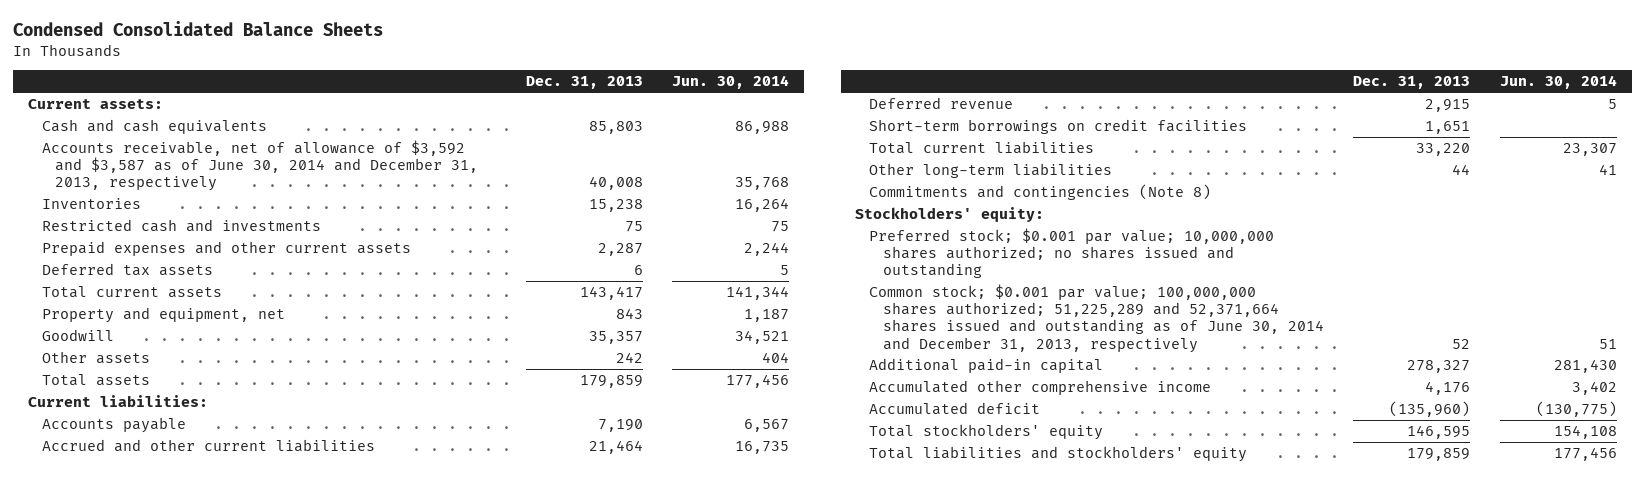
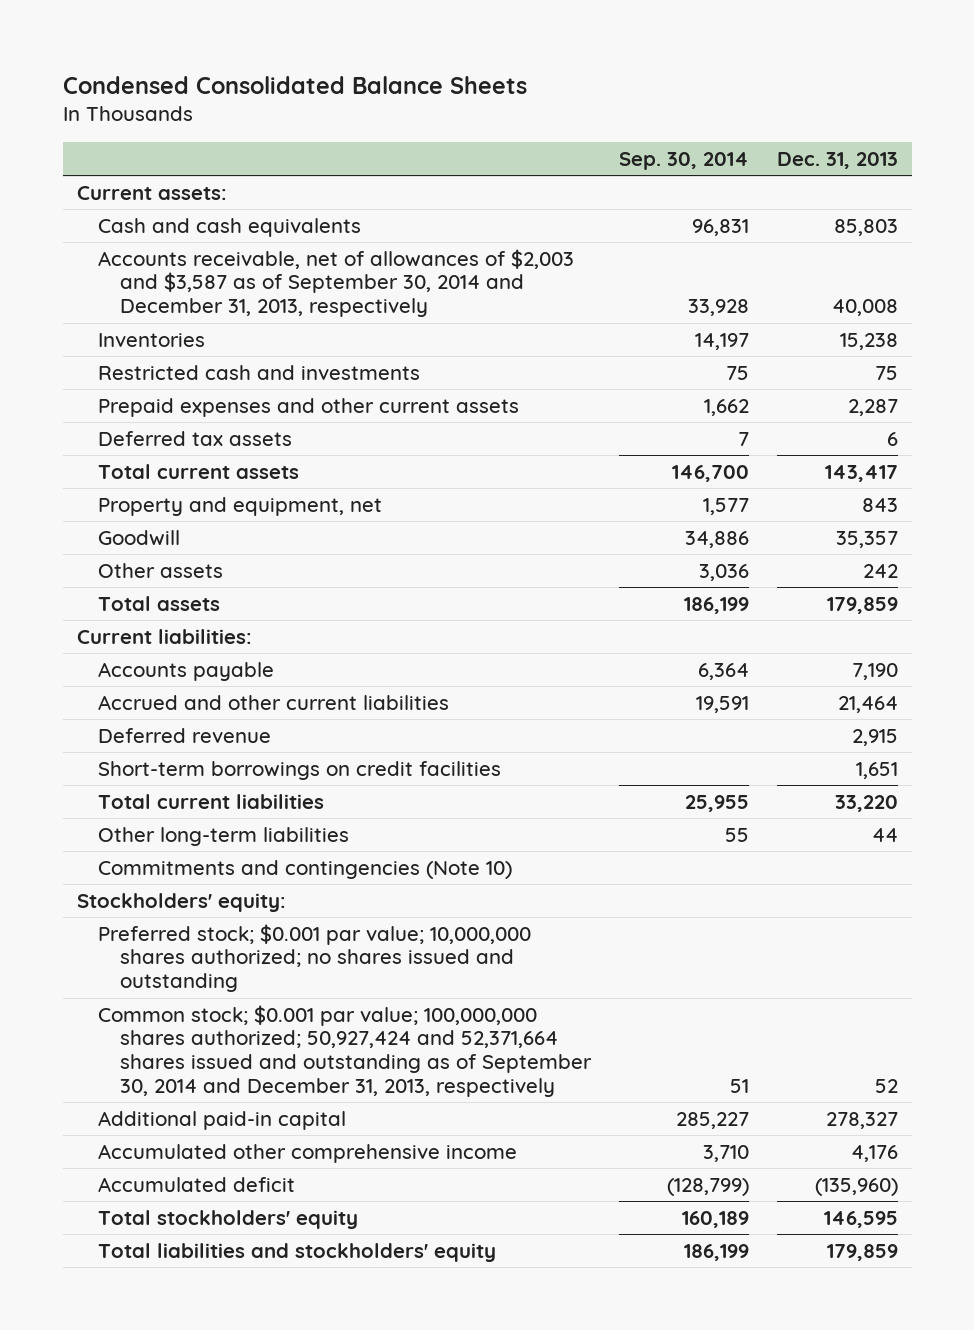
[672,75,790,90] Jun. 30, 2014 -> none
none -> [618,151,749,170] Sep. 30, 2014
[41,140,479,192] Accounts receivable, net of allowance of $3,592 and $3,587 as of June 30, 2014 and December 31, 2013, respectively -> [98,248,575,317] Accounts receivable, net of allowances of $2,003 and $3,587 as of September 30, 2014 and December 31, 2013, respectively
[869,184,1212,201] Commitments and contingencies (Note 8) -> [98,859,513,879] Commitments and contingencies (Note 10)
[869,284,1325,353] Common stock; $0.001 par value; 100,000,000 shares authorized; 51,225,289 and 52,371,664 shares issued and outstanding as of June 30, 2014 and December 31, 2013, respectively -> [98,1004,592,1097] Common stock; $0.001 par value; 100,000,000 shares authorized; 50,927,424 and 52,371,664 shares issued and outstanding as of September 30, 2014 and December 31, 2013, respectively

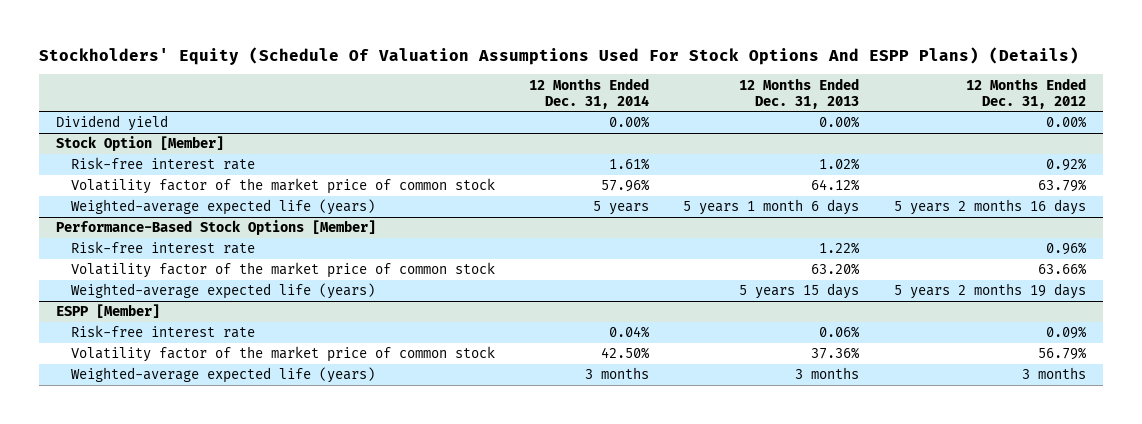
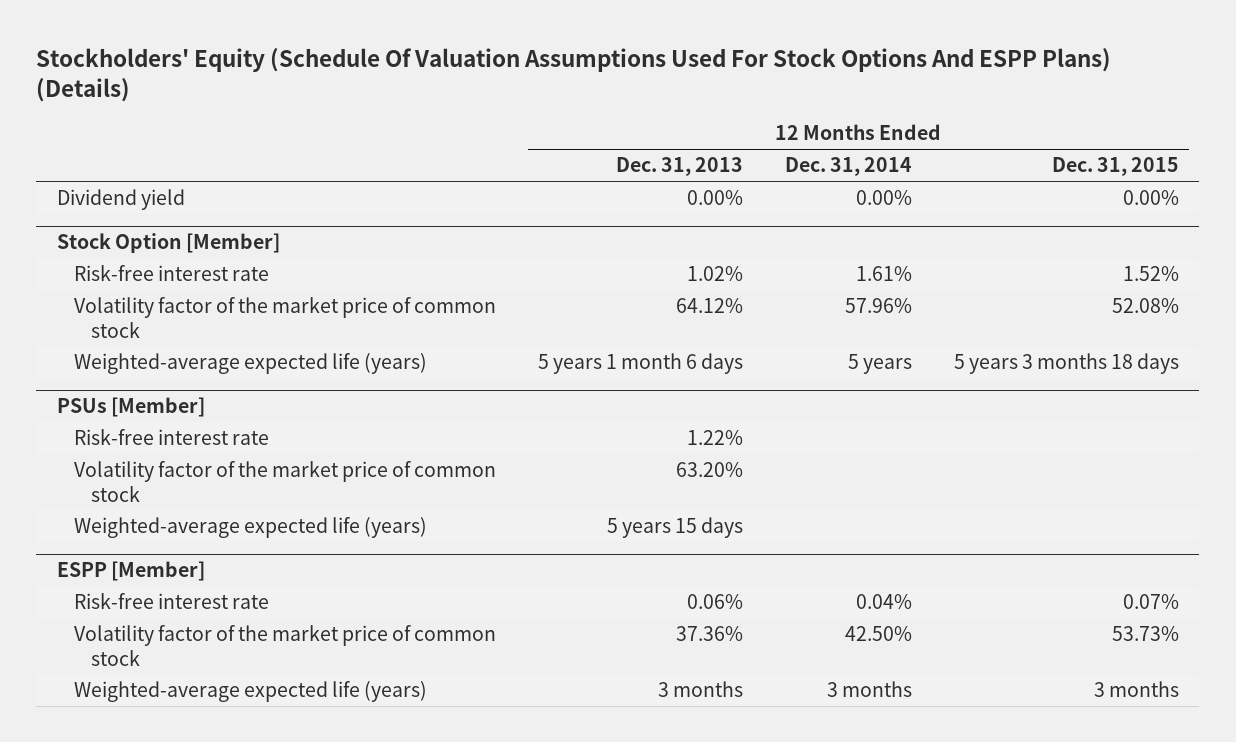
[965,77,1086,109] 12 Months Ended Dec. 31, 2012 -> none
none -> [1051,157,1179,177] Dec. 31, 2015
[56,220,377,236] Performance-Based Stock Options [Member] -> [57,397,206,418] PSUs [Member]

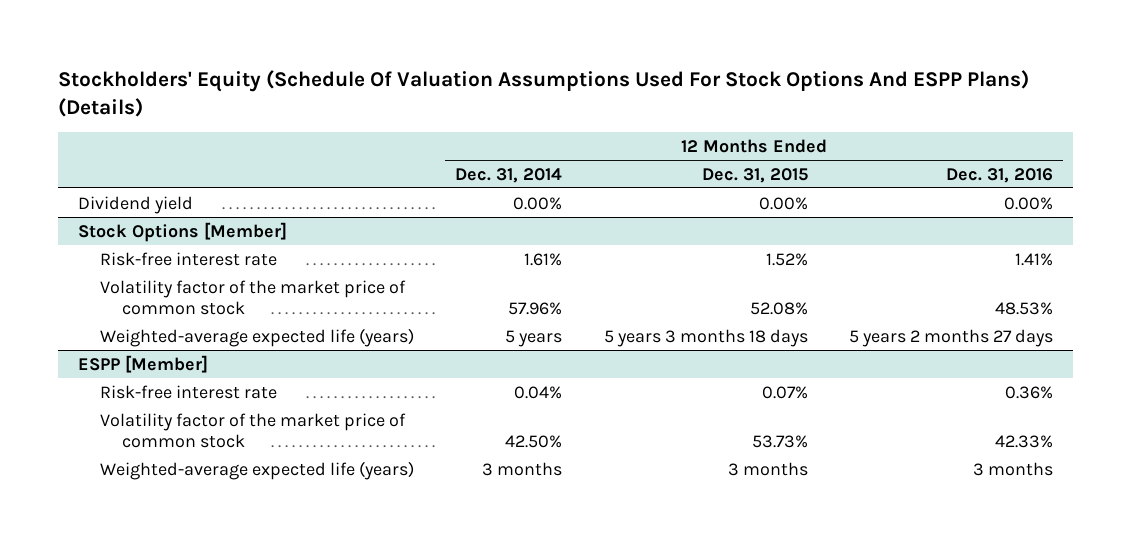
[615,157,743,177] Dec. 31, 2013 -> none
none -> [945,167,1053,183] Dec. 31, 2016
[57,233,281,254] Stock Option [Member] -> [78,221,288,242] Stock Options [Member]
[57,397,206,418] PSUs [Member] -> none
[74,429,270,446] Risk-free interest rate -> none
[74,461,497,502] Volatility factor of the market price of common stock -> none
[74,517,428,539] Weighted-average expected life (years) -> none

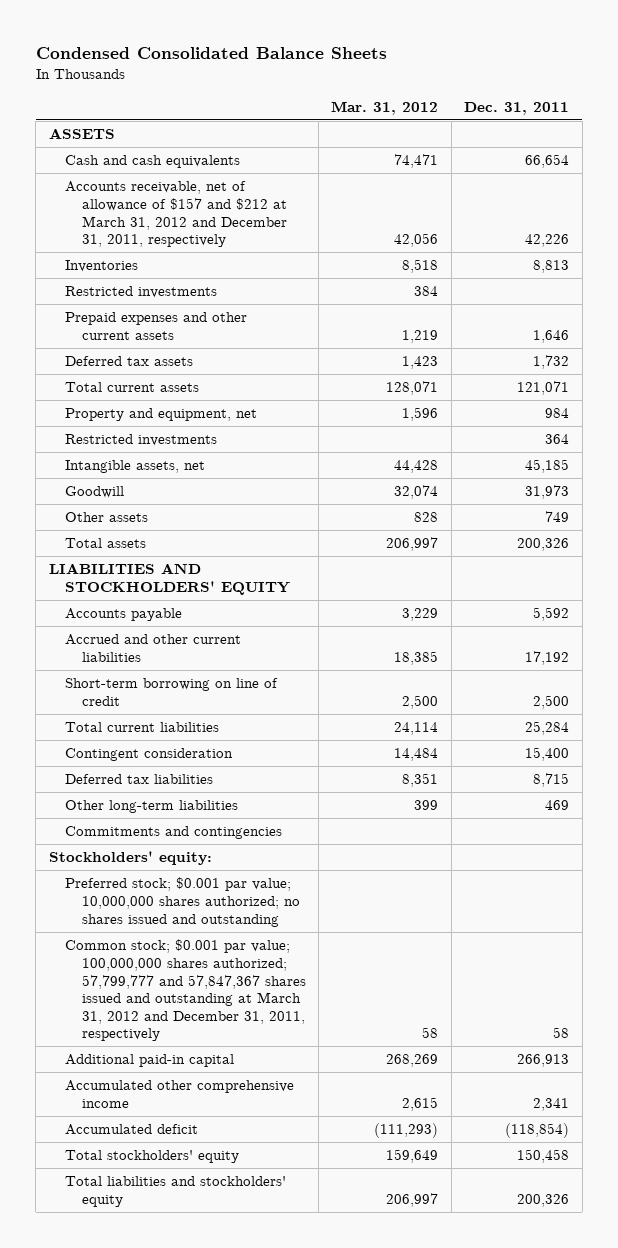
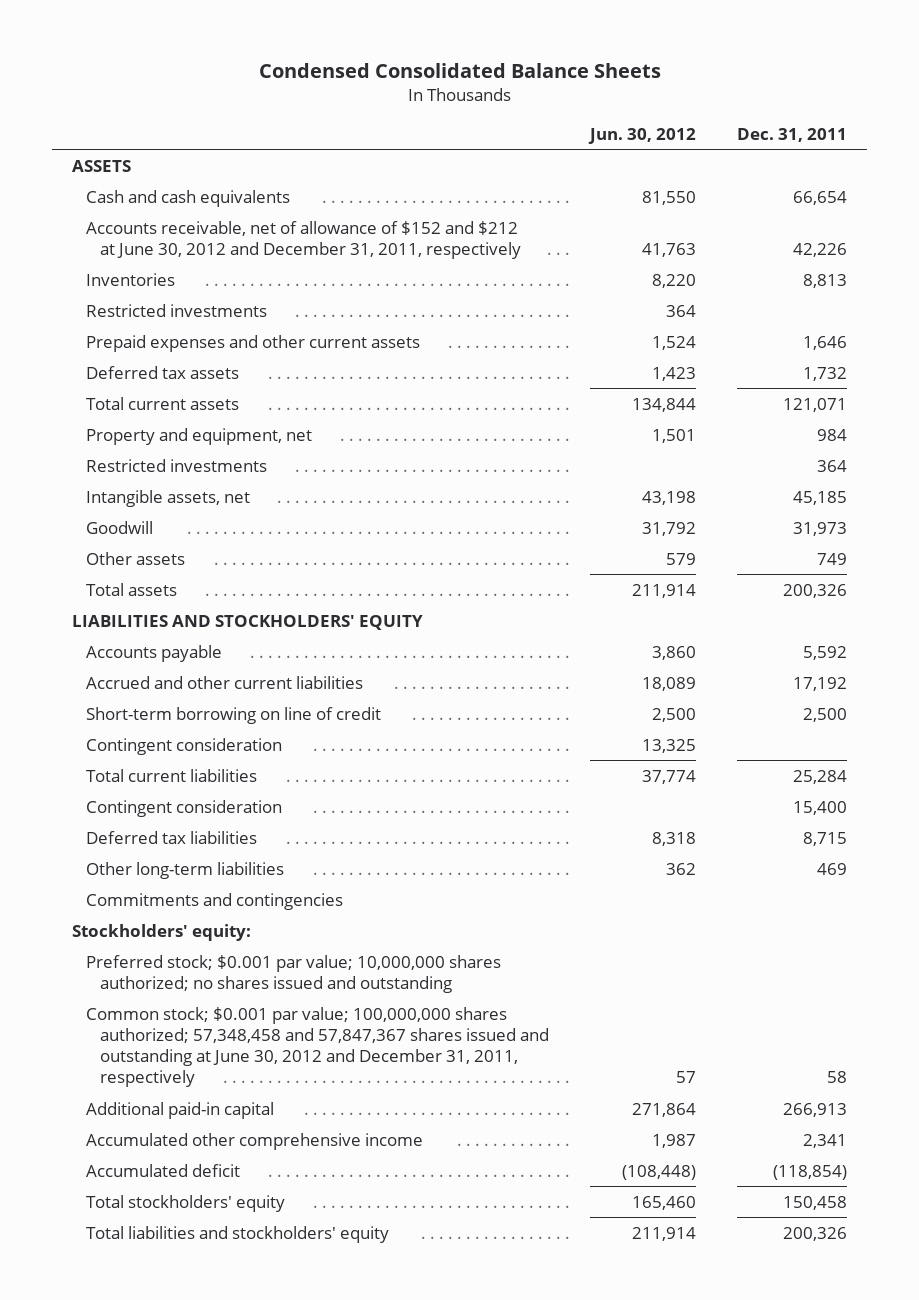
[331,100,439,115] Mar. 31, 2012 -> none
none -> [587,127,696,144] Jun. 30, 2012
[65,181,287,248] Accounts receivable, net of allowance of $157 and $212 at March 31, 2012 and December 31, 2011, respectively -> [86,220,522,259] Accounts receivable, net of allowance of $152 and $212 at June 30, 2012 and December 31, 2011, respectively
none -> [86,737,283,755] Contingent consideration
[65,939,306,1042] Common stock; $0.001 par value; 100,000,000 shares authorized; 57,799,777 and 57,847,367 shares issued and outstanding at March 31, 2012 and December 31, 2011, respectively -> [86,1006,550,1088] Common stock; $0.001 par value; 100,000,000 shares authorized; 57,348,458 and 57,847,367 shares issued and outstanding at June 30, 2012 and December 31, 2011, respectively

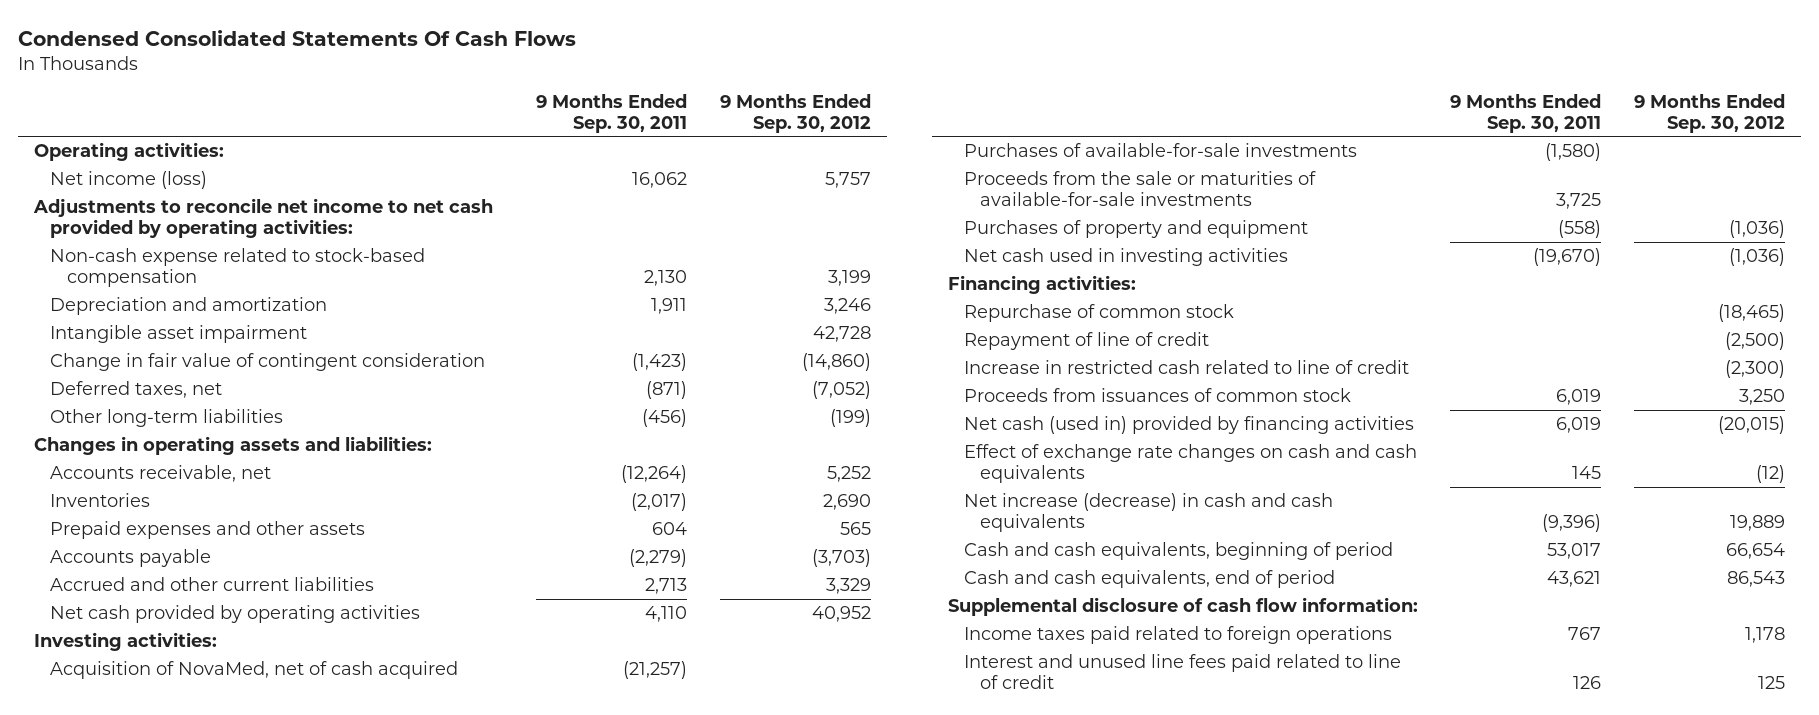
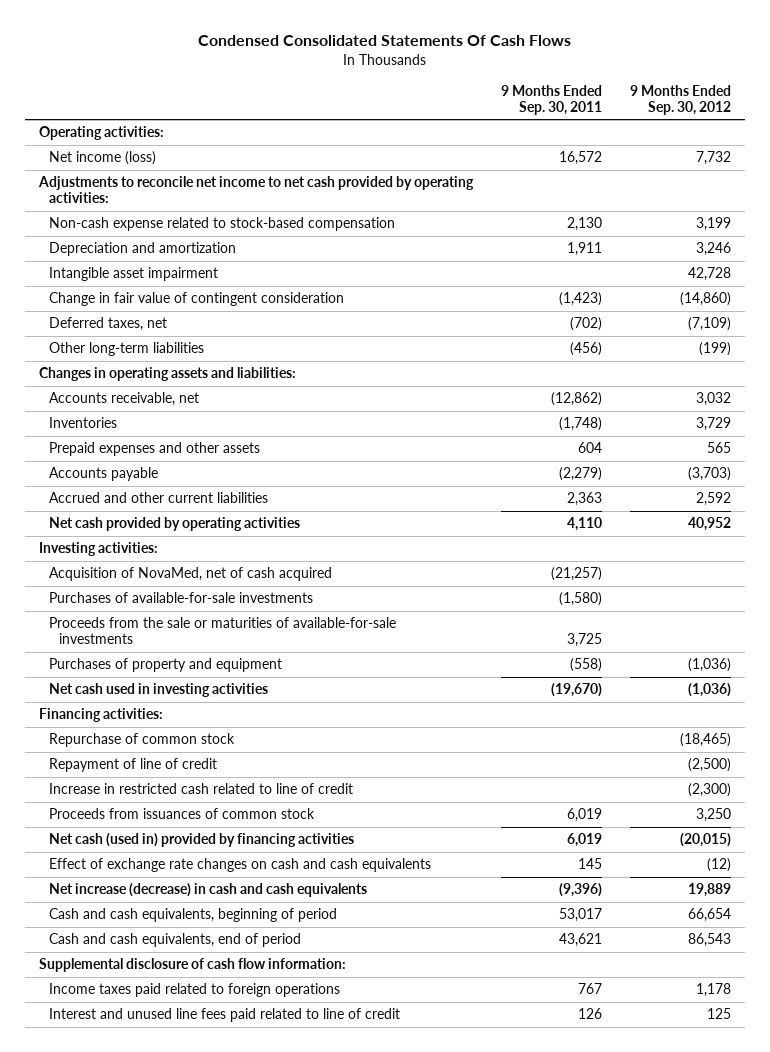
[632,172,688,189] 16,062 -> [559,151,603,166] 16,572
[824,172,871,189] 5,757 -> [695,151,731,166] 7,732
[646,381,688,400] (871) -> [570,317,603,332] (702)
[811,381,871,400] (7,052) -> [687,317,731,332] (7,109)
[621,465,688,484] (12,264) -> [551,392,603,407] (12,862)
[826,466,871,483] 5,252 -> [695,392,731,407] 3,032
[631,493,688,512] (2,017) -> [559,417,603,432] (1,748)
[822,494,871,511] 2,690 -> [695,417,731,432] 3,729
[645,578,688,595] 2,713 -> [567,492,603,507] 2,363
[825,578,871,595] 3,329 -> [695,492,731,507] 2,592

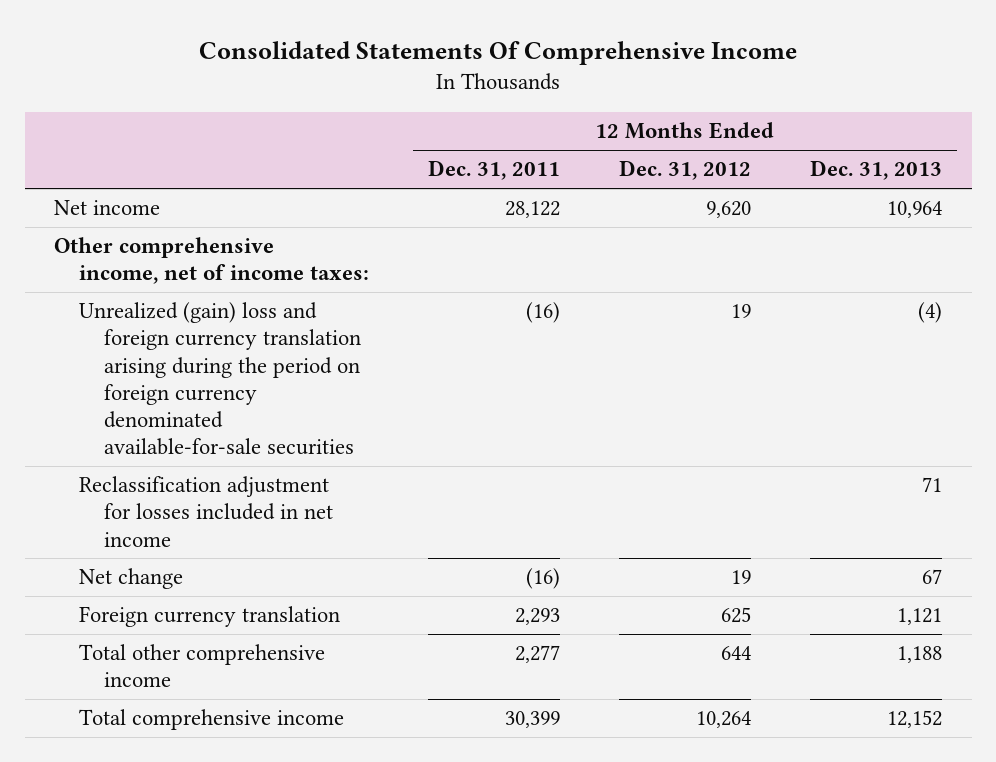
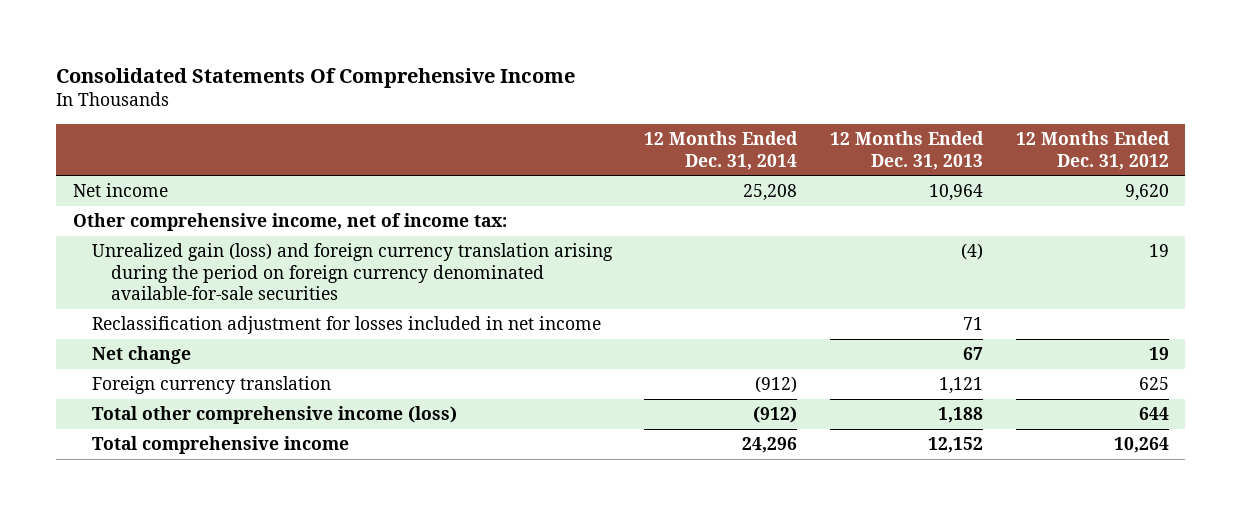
[428,160,561,181] Dec. 31, 2011 -> none
none -> [644,131,799,170] 12 Months Ended Dec. 31, 2014
[54,237,370,285] Other comprehensive income, net of income taxes: -> [72,213,507,232] Other comprehensive income, net of income tax:
[79,302,361,455] Unrealized (gain) loss and foreign currency translation arising during the period on foreign currency denominated available-for-sale securities -> [91,243,613,301] Unrealized gain (loss) and foreign currency translation arising during the period on foreign currency denominated available-for-sale securities
[79,644,326,688] Total other comprehensive income -> [91,406,457,425] Total other comprehensive income (loss)

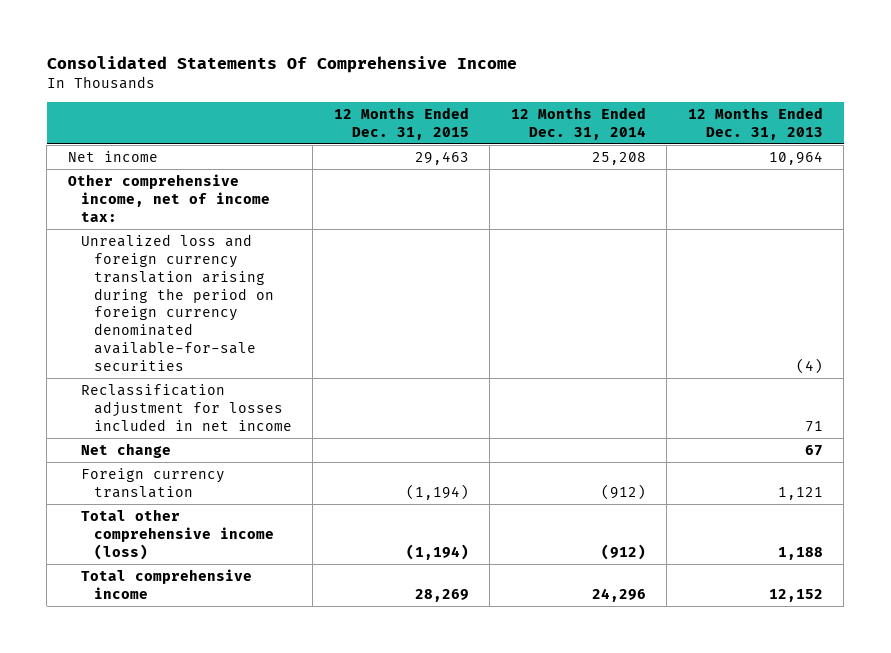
[1016,131,1171,170] 12 Months Ended Dec. 31, 2012 -> none
none -> [333,106,469,140] 12 Months Ended Dec. 31, 2015
[91,243,613,301] Unrealized gain (loss) and foreign currency translation arising during the period on foreign currency denominated available-for-sale securities -> [80,234,274,371] Unrealized loss and foreign currency translation arising during the period on foreign currency denominated available-for-sale securities

